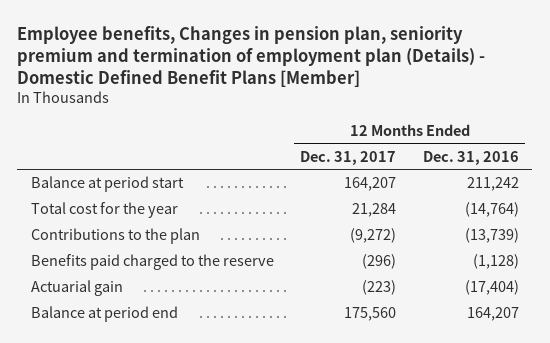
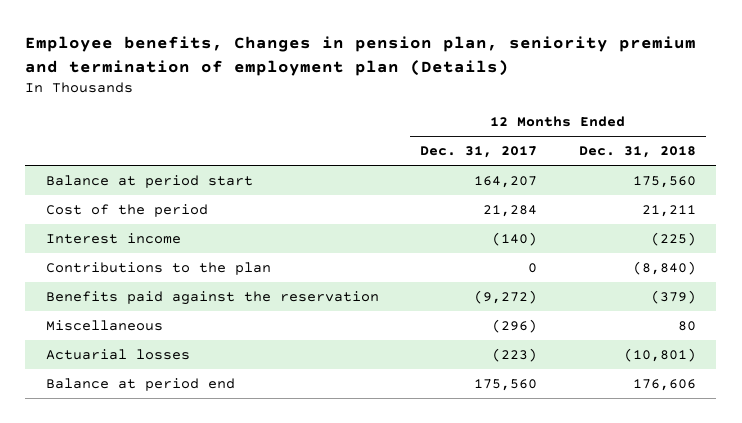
[17,25,486,88] Employee benefits, Changes in pension plan, seniority premium and termination of employment plan (Details) - Domestic Defined Benefit Plans [Member] -> [25,36,697,76] Employee benefits, Changes in pension plan, seniority premium and termination of employment plan (Details)
[422,150,519,165] Dec. 31, 2016 -> none
none -> [578,145,696,158] Dec. 31, 2018
[30,202,178,219] Total cost for the year -> [45,203,208,217] Cost of the period
none -> [45,232,181,244] Interest income
[350,228,397,244] (9,272) -> [528,262,538,273] 0
[30,254,274,271] Benefits paid charged to the reserve -> [45,290,379,305] Benefits paid against the reservation
[362,254,397,270] (296) -> [474,289,538,304] (9,272)
none -> [45,319,163,331] Miscellaneous
[30,280,123,297] Actuarial gain -> [45,348,190,360] Actuarial losses

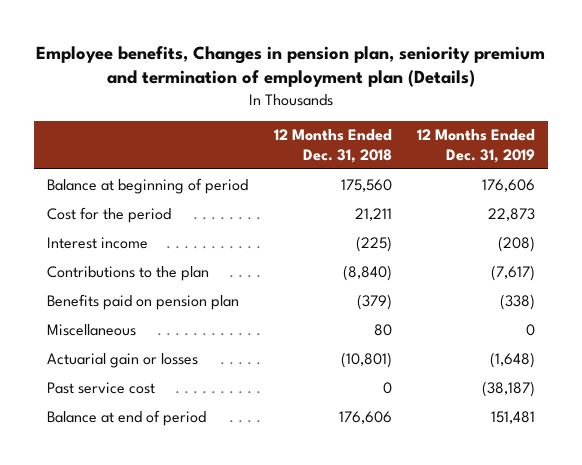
[420,145,538,158] Dec. 31, 2017 -> none
none -> [417,129,536,163] 12 Months Ended Dec. 31, 2019
[45,174,253,188] Balance at period start -> [46,177,248,194] Balance at beginning of period
[45,203,208,217] Cost of the period -> [46,206,171,223] Cost for the period
[45,290,379,305] Benefits paid against the reservation -> [46,293,239,310] Benefits paid on pension plan
[45,348,190,360] Actuarial losses -> [46,352,198,368] Actuarial gain or losses
none -> [46,381,155,394] Past service cost
[45,377,235,391] Balance at period end -> [46,409,206,426] Balance at end of period

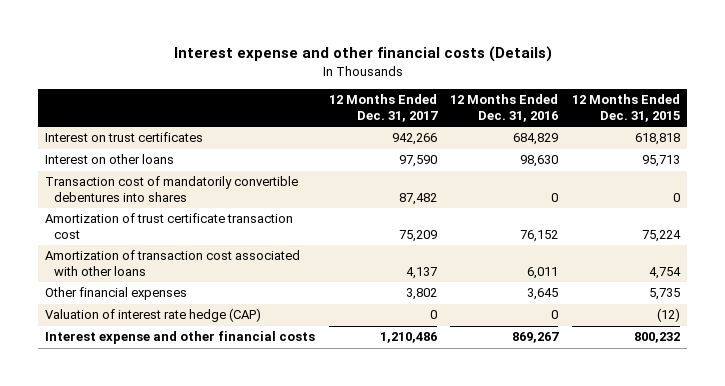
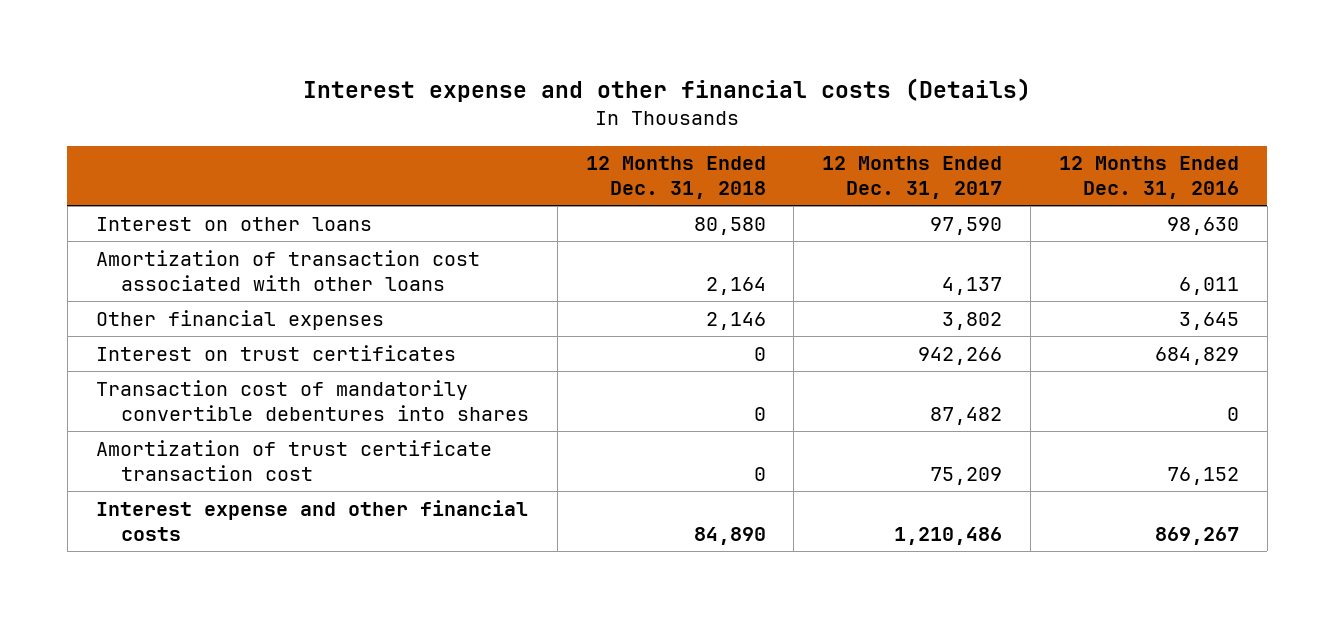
[571,94,680,122] 12 Months Ended Dec. 31, 2015 -> none
none -> [585,156,766,200] 12 Months Ended Dec. 31, 2018
[45,308,262,323] Valuation of interest rate hedge (CAP) -> none
[45,132,204,143] Interest on trust certificates -> [95,344,456,361] Interest on trust certificates
[45,176,299,203] Transaction cost of mandatorily convertible debentures into shares -> [95,379,529,421] Transaction cost of mandatorily convertible debentures into shares
[45,213,294,240] Amortization of trust certificate transaction cost -> [95,439,492,481] Amortization of trust certificate transaction cost

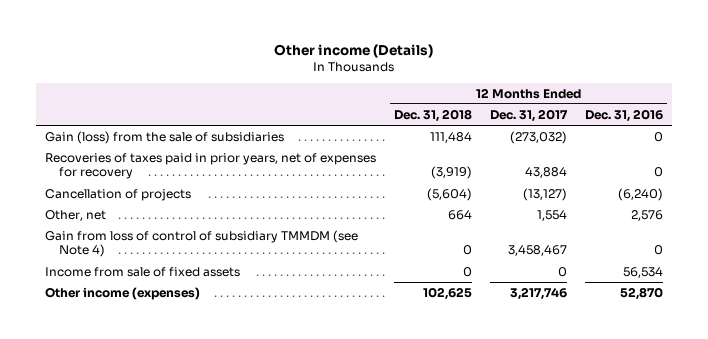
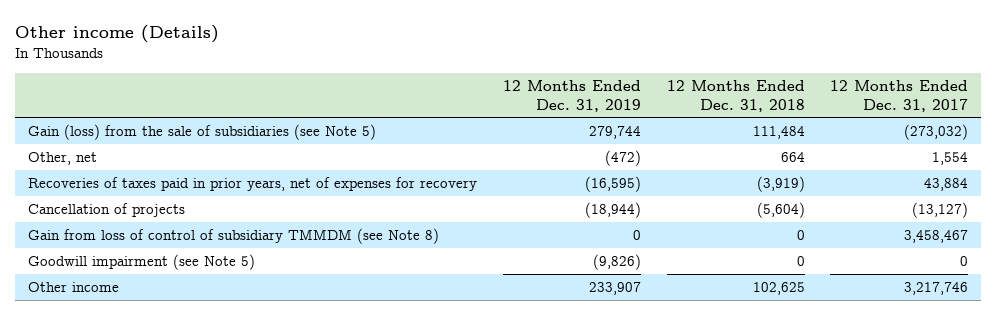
[584,108,663,122] Dec. 31, 2016 -> none
none -> [502,80,641,112] 12 Months Ended Dec. 31, 2019
[45,130,285,144] Gain (loss) from the sale of subsidiaries -> [28,124,377,141] Gain (loss) from the sale of subsidiaries (see Note 5)
[45,209,107,221] Other, net -> [28,152,98,166] Other, net
[45,266,241,277] Income from sale of fixed assets -> none
[45,229,359,258] Gain from loss of control of subsidiary TMMDM (see Note 4) -> [28,228,440,245] Gain from loss of control of subsidiary TMMDM (see Note 8)
none -> [28,254,256,271] Goodwill impairment (see Note 5)
[45,286,201,300] Other income (expenses) -> [28,282,120,293] Other income

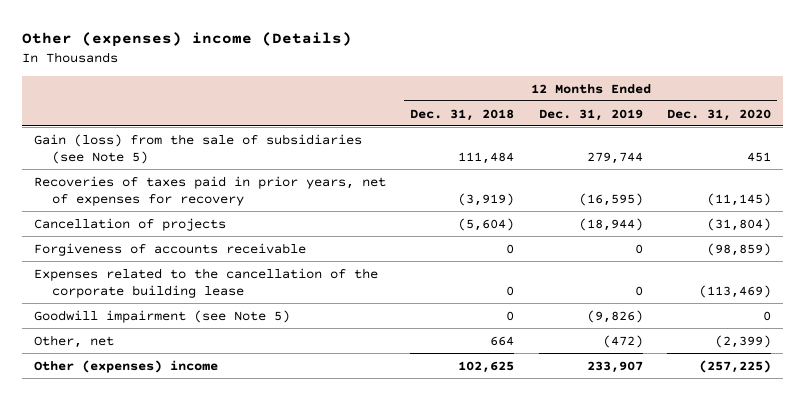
[15,25,220,44] Other income (Details) -> [21,32,352,48] Other (expenses) income (Details)
[830,80,969,112] 12 Months Ended Dec. 31, 2017 -> none
none -> [667,108,772,121] Dec. 31, 2020
[28,228,440,245] Gain from loss of control of subsidiary TMMDM (see Note 8) -> none
none -> [33,242,306,256] Forgiveness of accounts receivable
none -> [33,267,378,298] Expenses related to the cancellation of the corporate building lease
[28,152,98,166] Other, net -> [33,334,114,348] Other, net
[28,282,120,293] Other income -> [33,359,218,373] Other (expenses) income

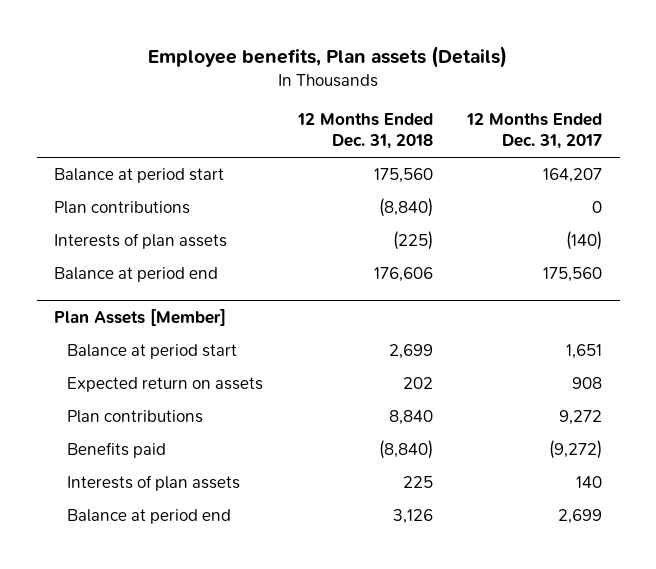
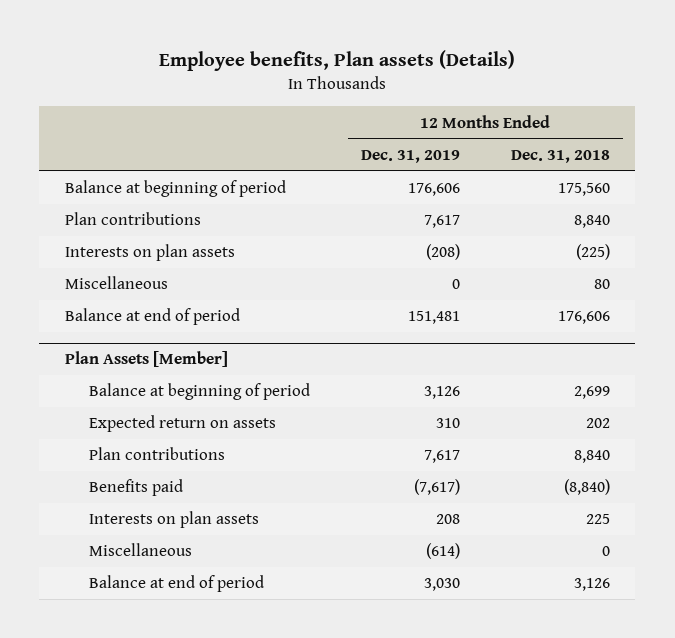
[466,113,603,150] 12 Months Ended Dec. 31, 2017 -> none
none -> [361,149,461,163] Dec. 31, 2019
[53,168,224,184] Balance at period start -> [64,180,286,198] Balance at beginning of period
[378,198,433,218] (8,840) -> [573,215,610,229] 8,840
[53,233,227,250] Interests of plan assets -> [64,244,235,262] Interests on plan assets
none -> [64,276,168,290] Miscellaneous
[53,267,218,283] Balance at period end -> [64,308,240,326] Balance at end of period
[66,344,237,360] Balance at period start -> [89,383,311,401] Balance at beginning of period
[66,475,240,492] Interests of plan assets -> [89,511,260,529] Interests on plan assets
none -> [89,543,193,557] Miscellaneous
[66,509,231,525] Balance at period end -> [89,575,265,593] Balance at end of period

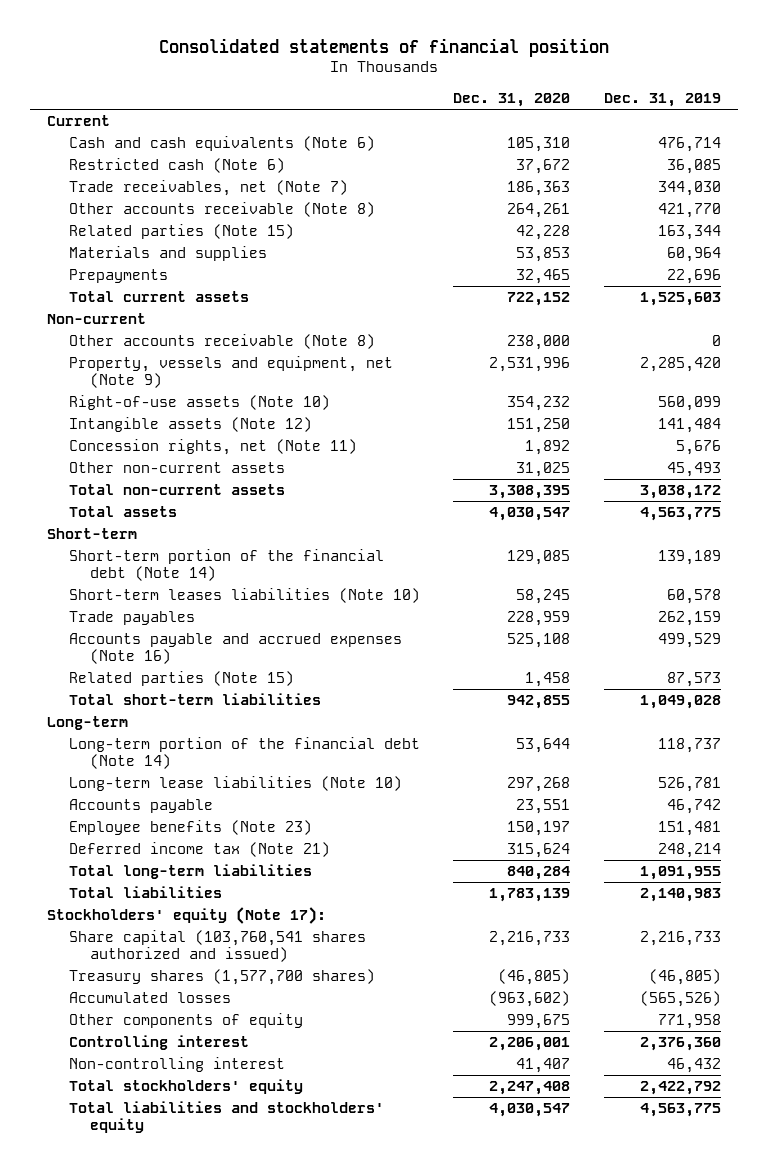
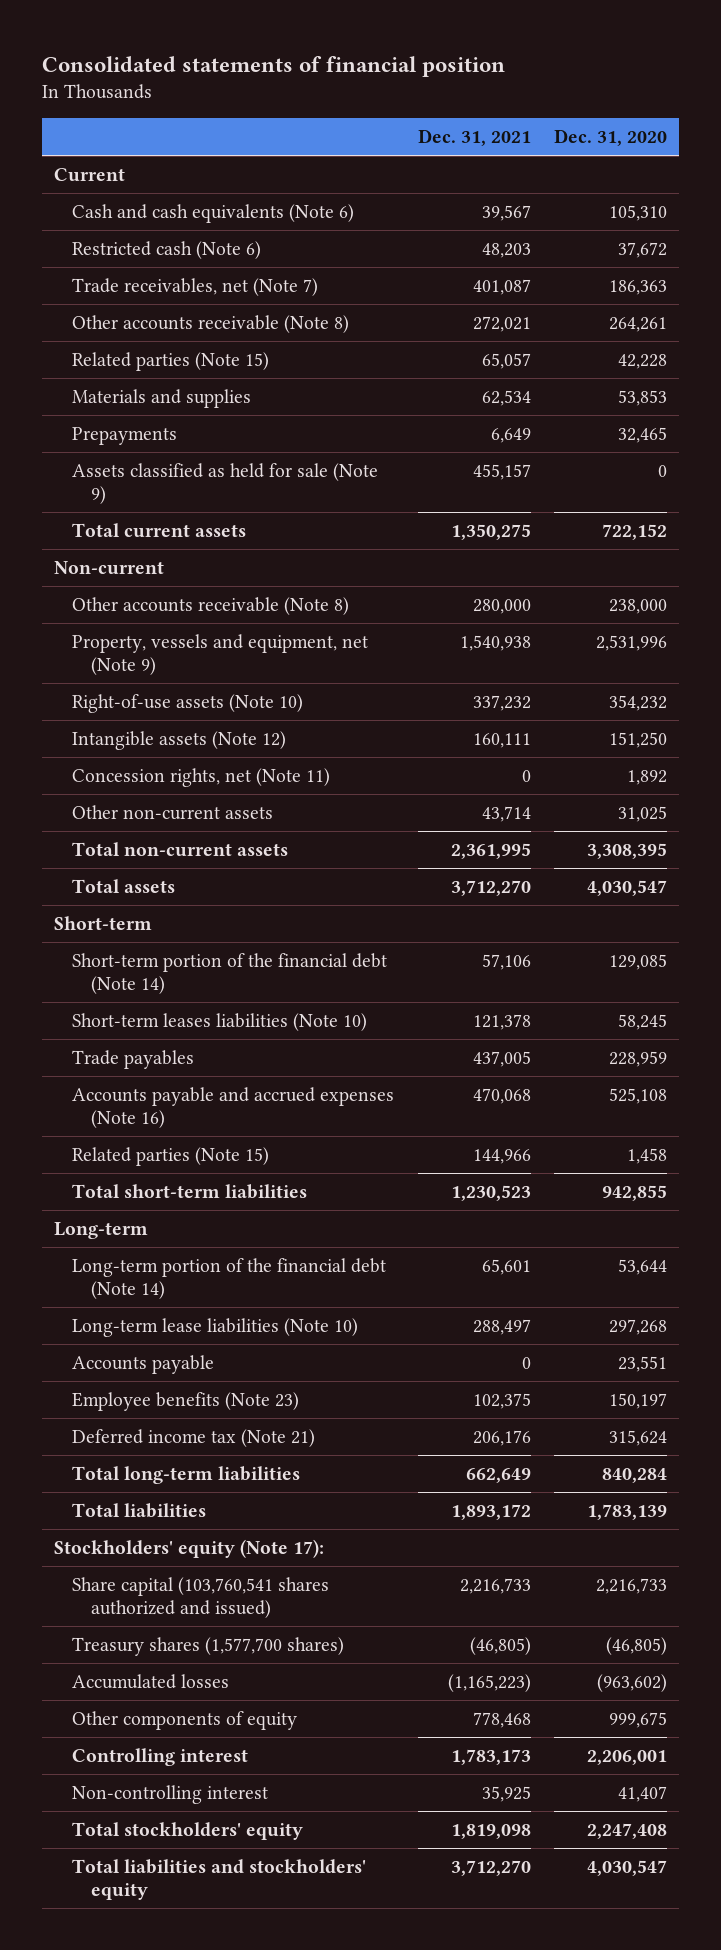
[603,93,721,108] Dec. 31, 2019 -> none
none -> [417,128,531,146] Dec. 31, 2021
none -> [72,462,379,504] Assets classified as held for sale (Note 9)

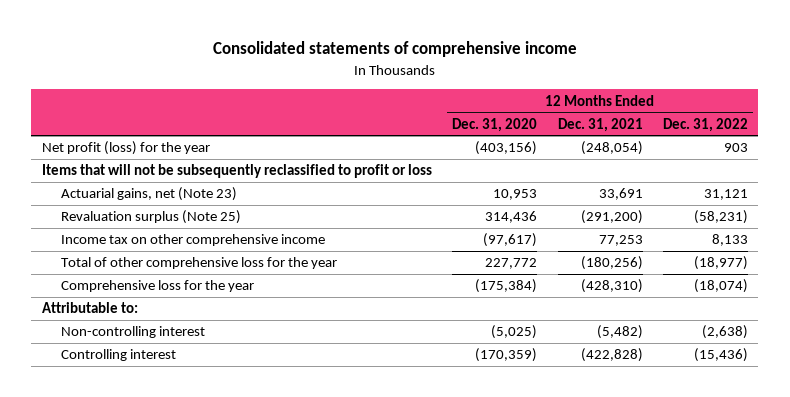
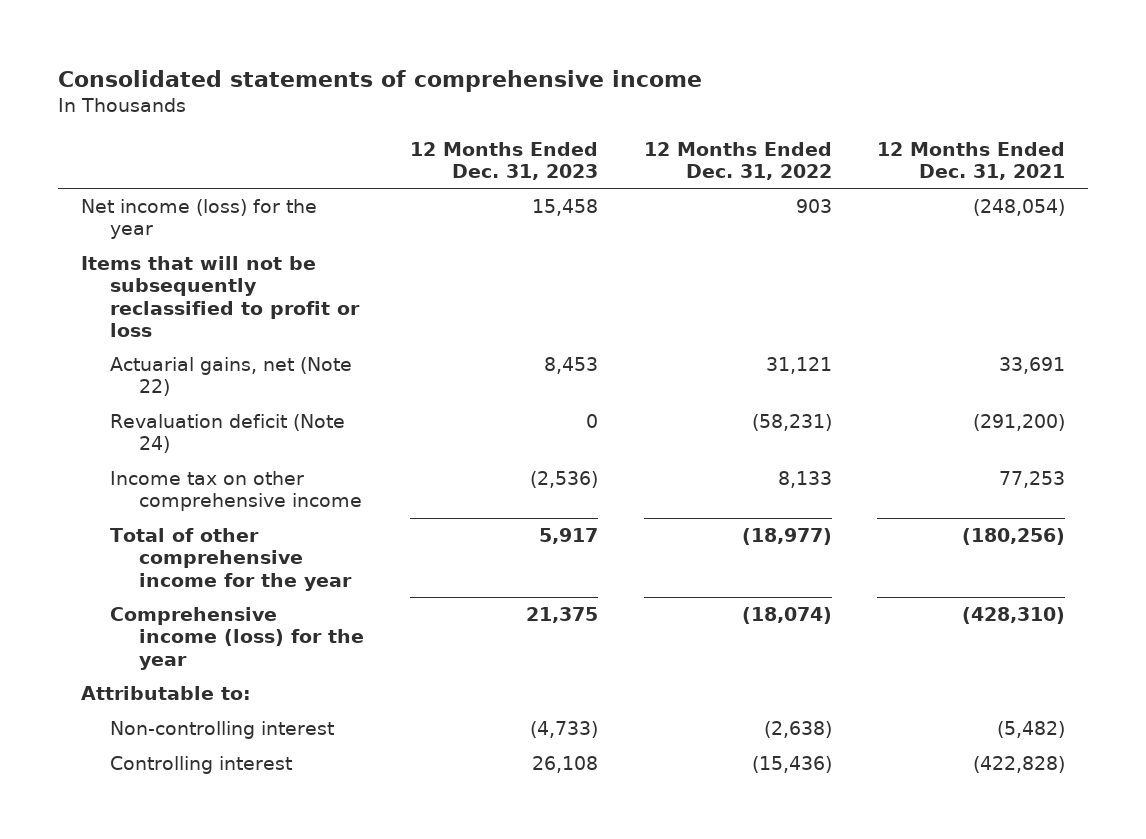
[452,117,538,132] Dec. 31, 2020 -> none
none -> [409,141,598,180] 12 Months Ended Dec. 31, 2023
[41,141,210,156] Net profit (loss) for the year -> [80,199,317,240] Net income (loss) for the year
[61,187,238,202] Actuarial gains, net (Note 23) -> [109,357,352,397] Actuarial gains, net (Note 22)
[61,210,242,225] Revaluation surplus (Note 25) -> [109,414,345,454] Revaluation deficit (Note 24)
[61,257,338,270] Total of other comprehensive loss for the year -> [109,528,353,591] Total of other comprehensive income for the year
[61,280,255,293] Comprehensive loss for the year -> [109,607,365,670] Comprehensive income (loss) for the year

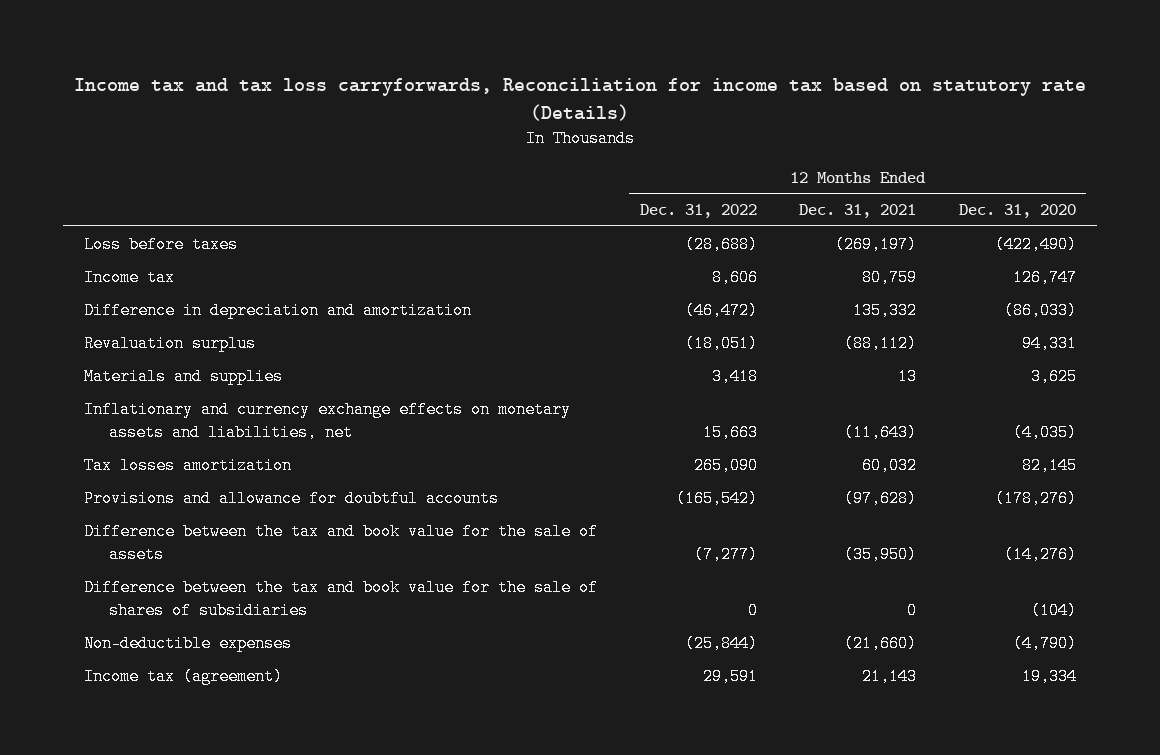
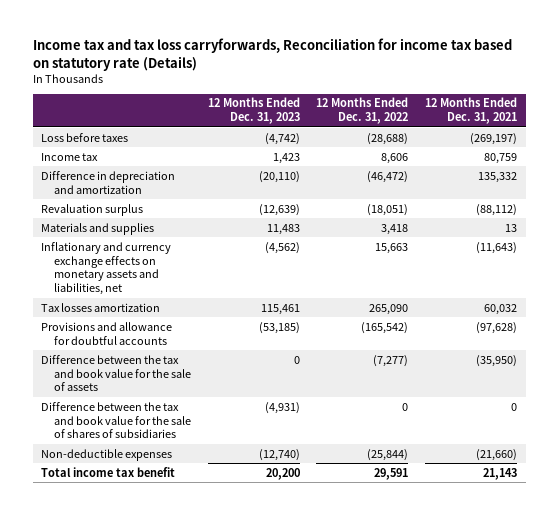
[958,204,1076,219] Dec. 31, 2020 -> none
none -> [207,97,300,125] 12 Months Ended Dec. 31, 2023
[84,667,284,685] Income tax (agreement) -> [41,466,176,477] Total income tax benefit

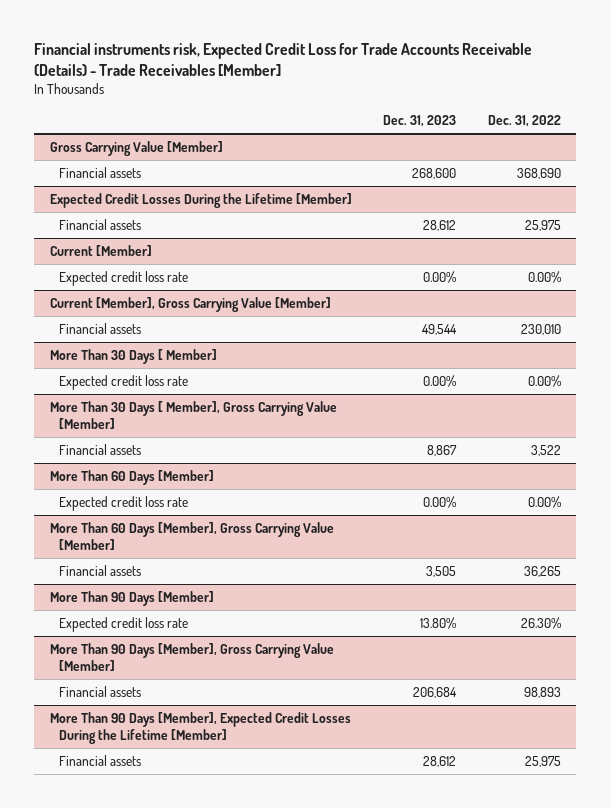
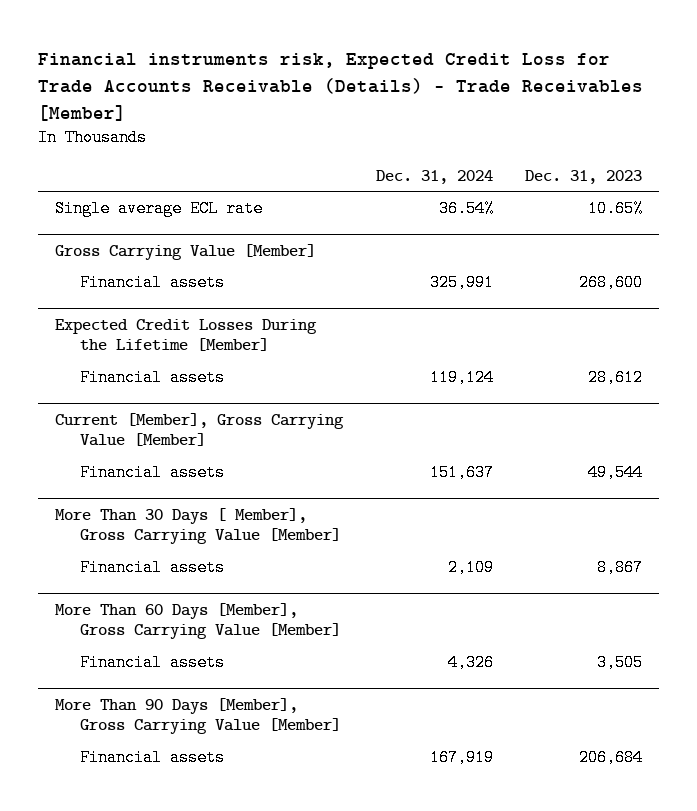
[487,114,561,127] Dec. 31, 2022 -> none
none -> [375,169,493,184] Dec. 31, 2024
none -> [54,200,263,218] Single average ECL rate
[49,244,152,256] Current [Member] -> none
[59,270,189,286] Expected credit loss rate -> none
[49,348,217,364] More Than 30 Days [ Member] -> none
[59,374,189,390] Expected credit loss rate -> none
[49,469,214,485] More Than 60 Days [Member] -> none
[59,495,189,511] Expected credit loss rate -> none
[49,590,214,606] More Than 90 Days [Member] -> none
[59,616,189,632] Expected credit loss rate -> none
[49,711,351,744] More Than 90 Days [Member], Expected Credit Losses During the Lifetime [Member] -> none
[59,754,142,766] Financial assets -> none

